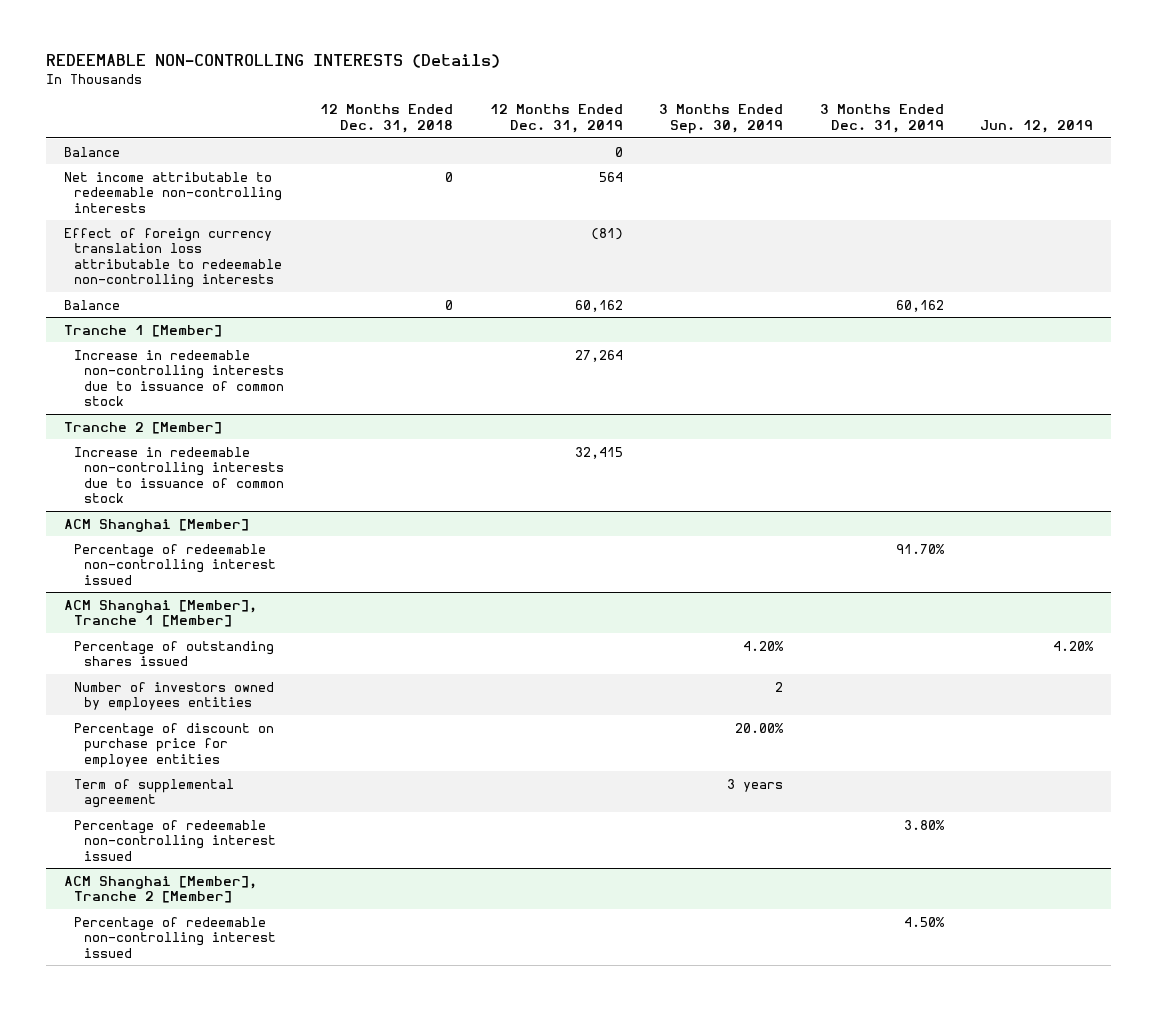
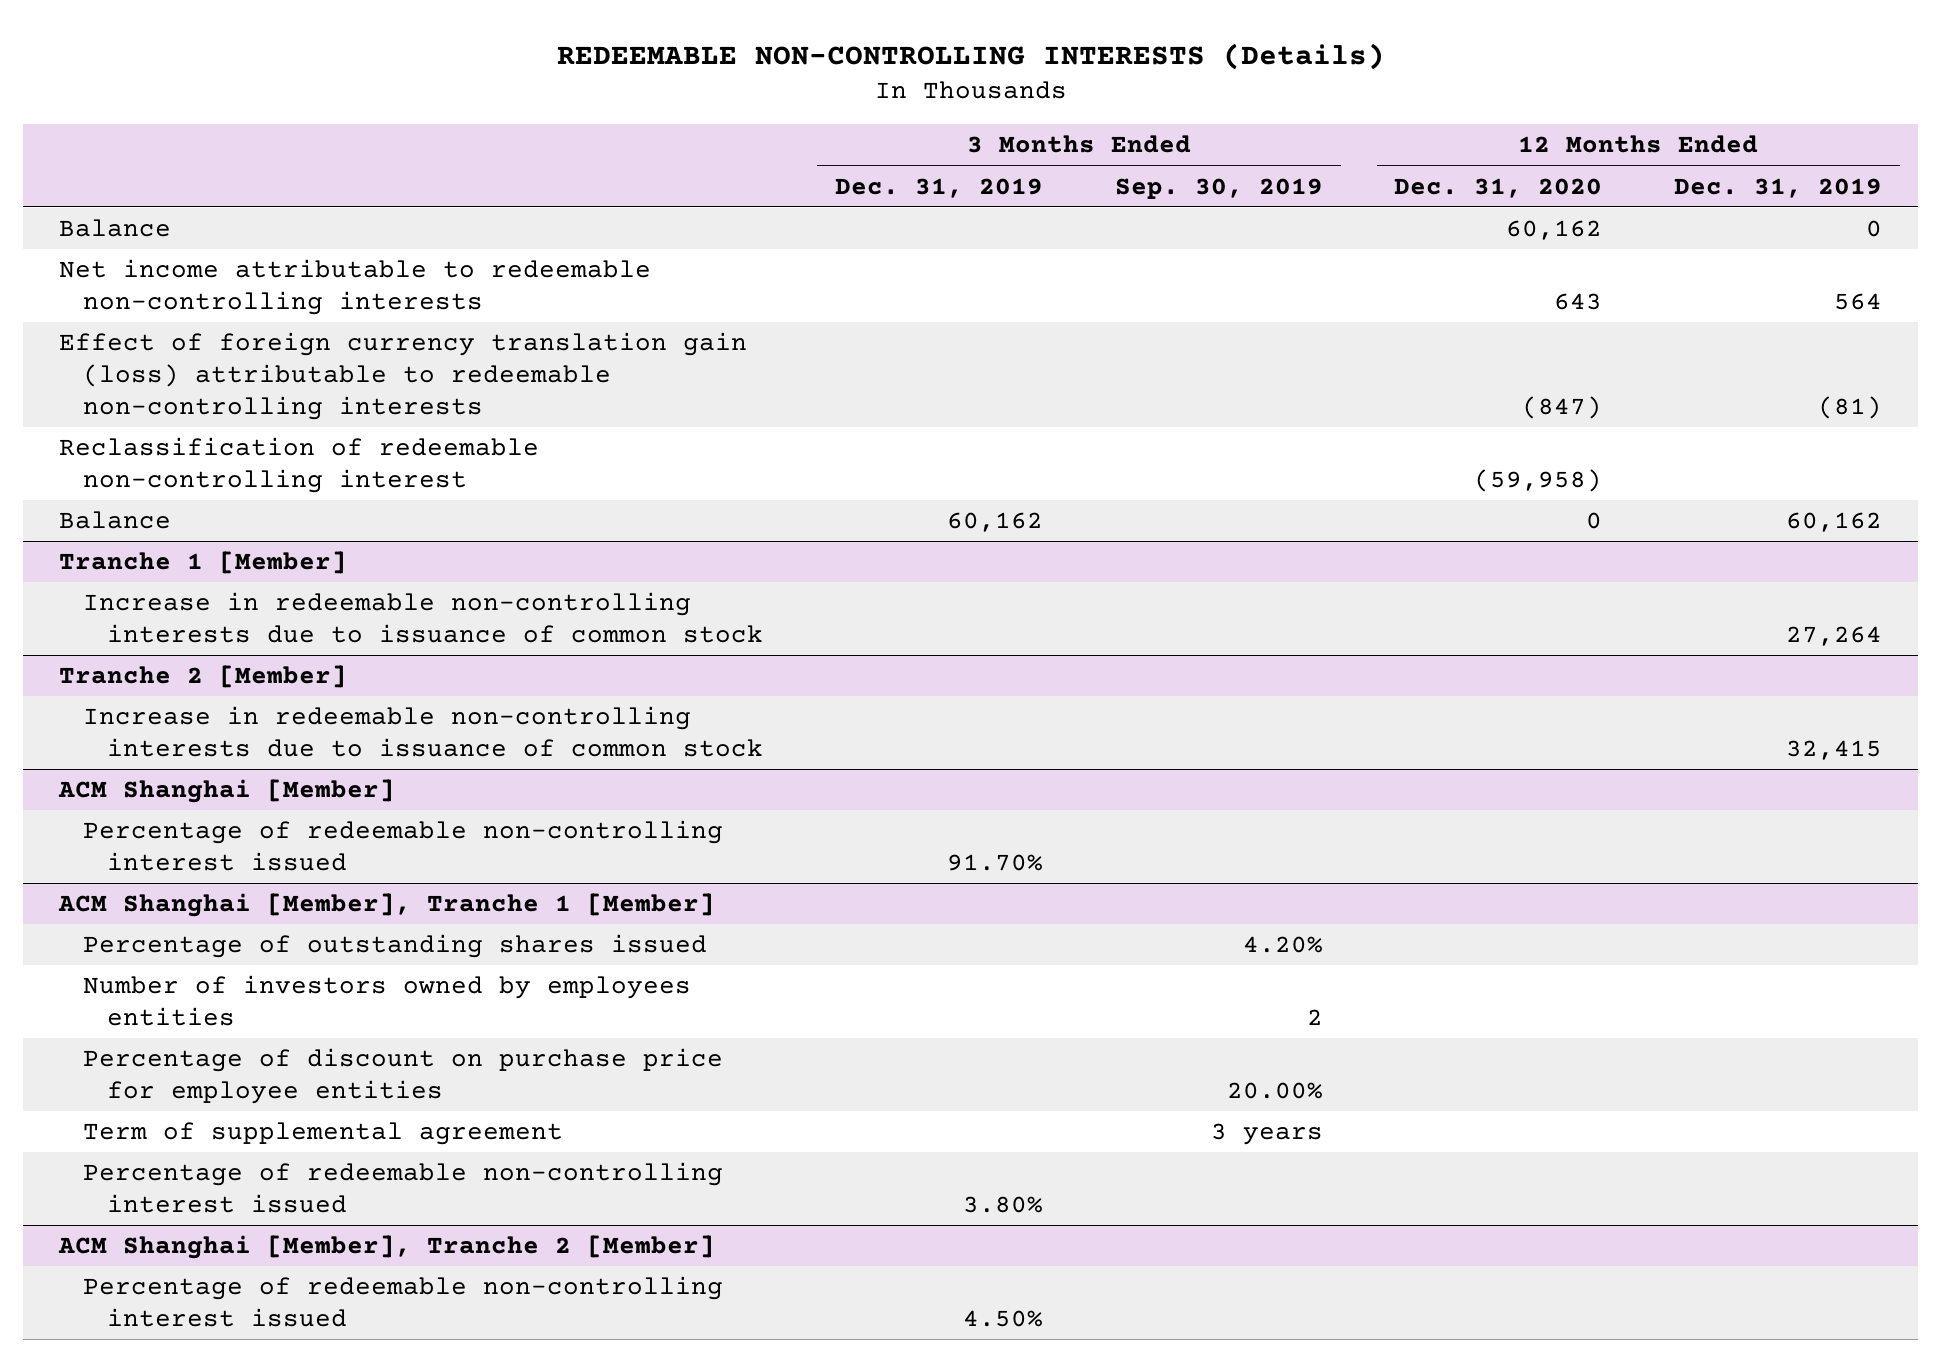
[320,104,454,133] 12 Months Ended Dec. 31, 2018 -> none
[979,119,1093,133] Jun. 12, 2019 -> none
none -> [1394,177,1603,198] Dec. 31, 2020
[63,227,282,289] Effect of foreign currency translation loss attributable to redeemable non-controlling interests -> [59,332,748,421] Effect of foreign currency translation gain (loss) attributable to redeemable non-controlling interests
none -> [59,437,540,494] Reclassification of redeemable non-controlling interest

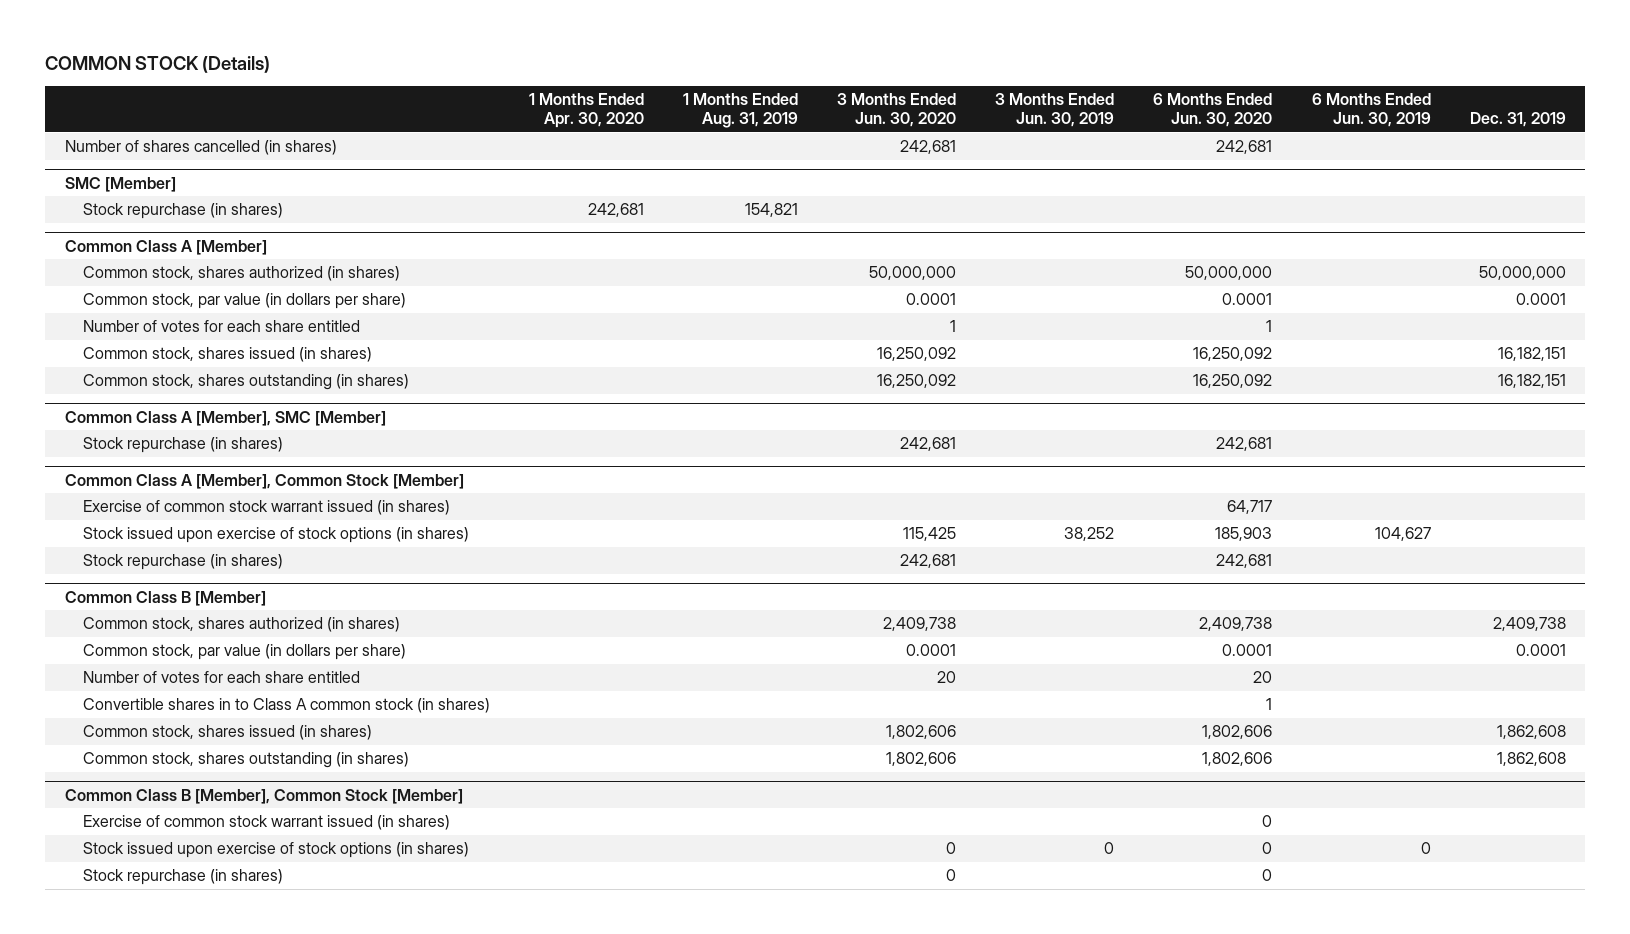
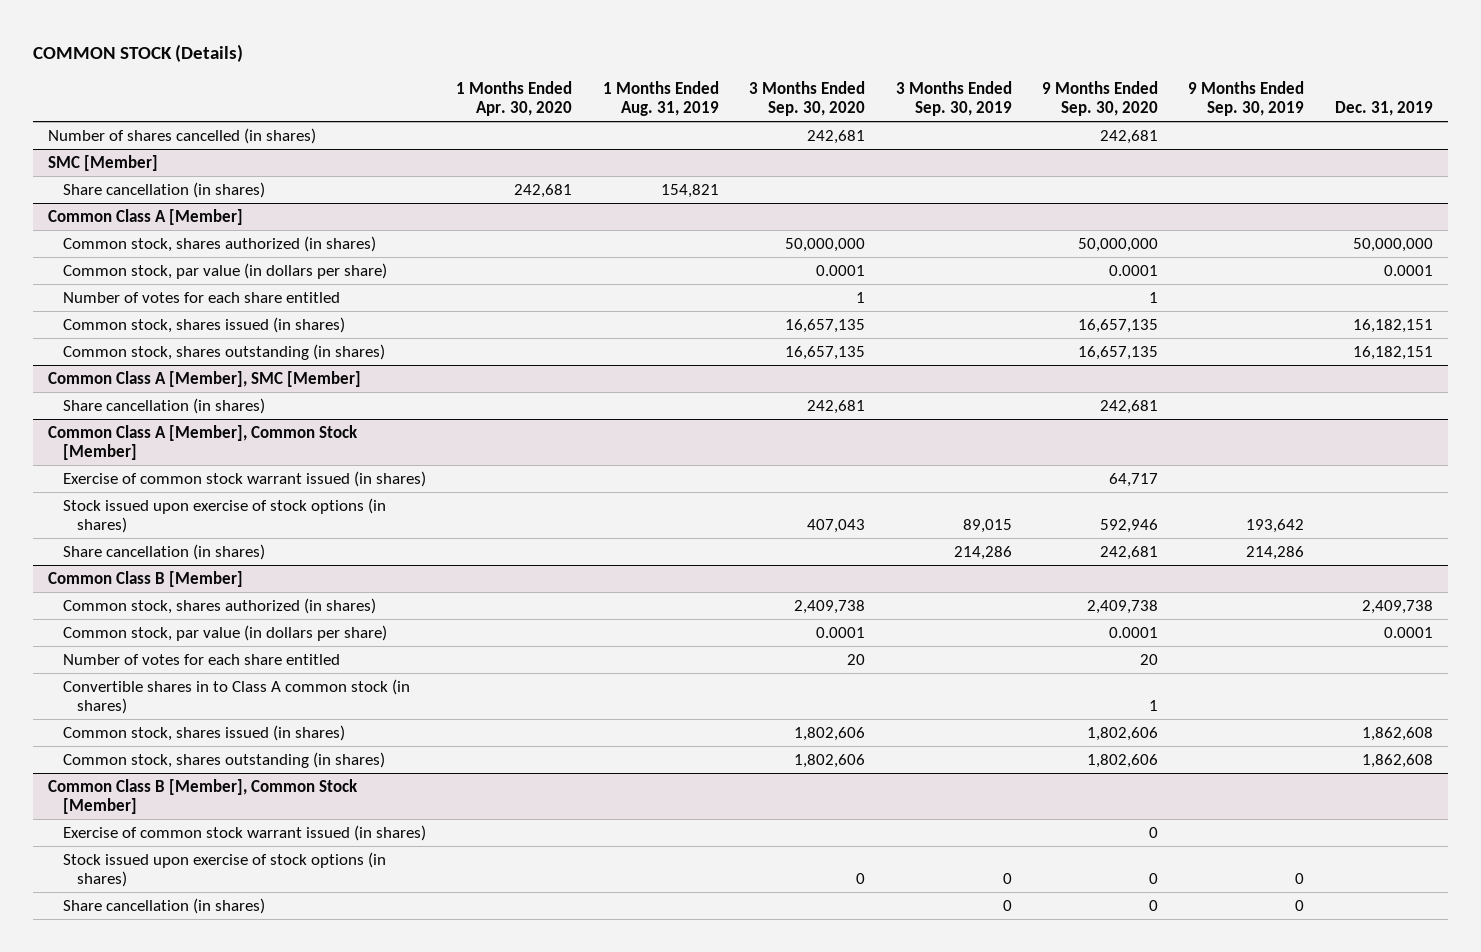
[837,93,957,128] 3 Months Ended Jun. 30, 2020 -> none
[995,93,1115,128] 3 Months Ended Jun. 30, 2019 -> none
[1153,93,1273,128] 6 Months Ended Jun. 30, 2020 -> none
[1311,93,1431,128] 6 Months Ended Jun. 30, 2019 -> none
none -> [749,81,866,117] 3 Months Ended Sep. 30, 2020
none -> [895,81,1012,117] 3 Months Ended Sep. 30, 2019
none -> [1041,81,1158,117] 9 Months Ended Sep. 30, 2020
none -> [1188,81,1305,117] 9 Months Ended Sep. 30, 2019
[82,203,283,220] Stock repurchase (in shares) -> [62,181,265,198] Share cancellation (in shares)
[82,437,283,454] Stock repurchase (in shares) -> [62,397,265,414] Share cancellation (in shares)
[82,554,283,571] Stock repurchase (in shares) -> [62,543,265,560] Share cancellation (in shares)
[82,869,283,886] Stock repurchase (in shares) -> [62,897,265,914] Share cancellation (in shares)

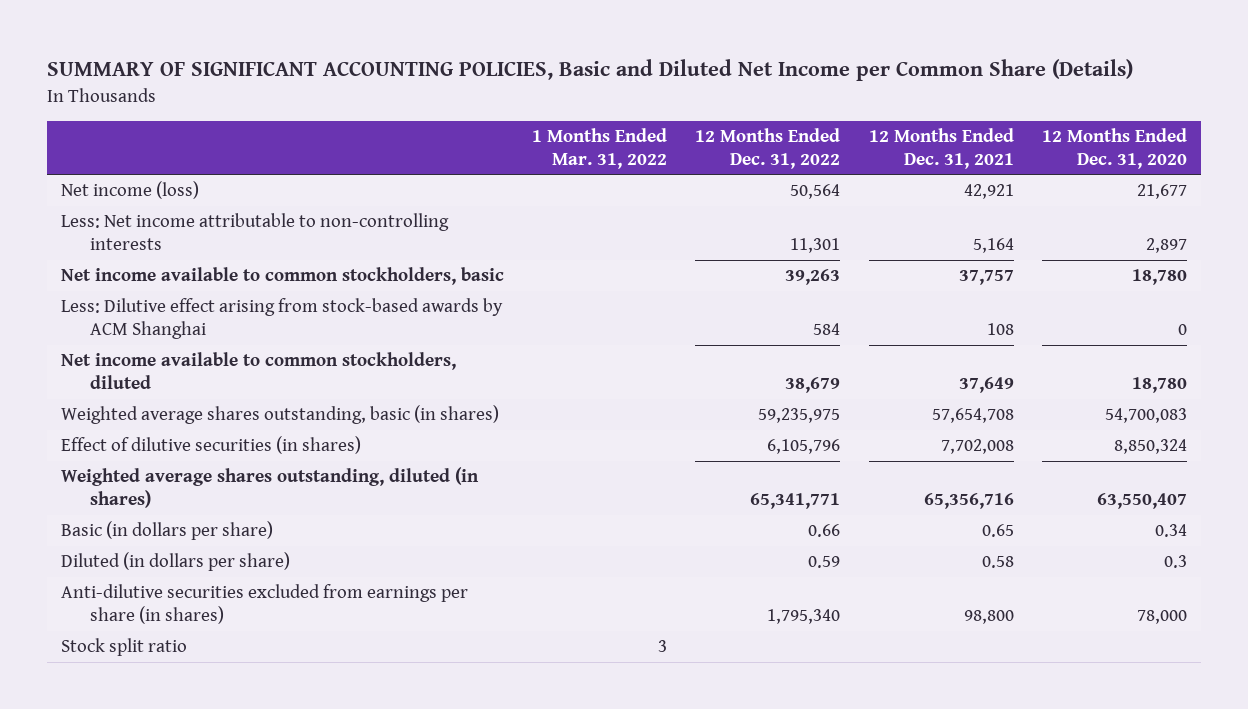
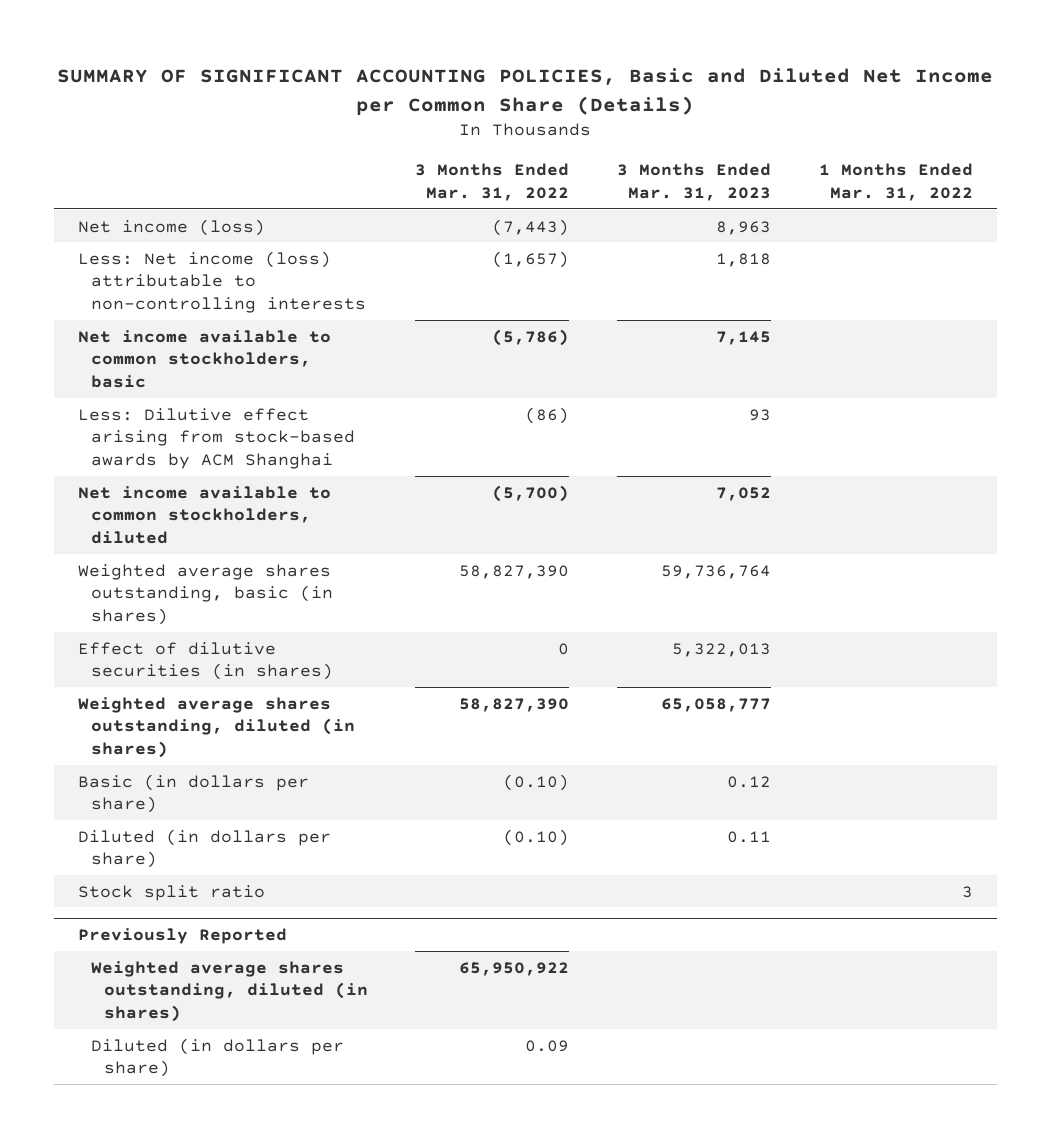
[695,127,841,169] 12 Months Ended Dec. 31, 2022 -> none
[868,127,1014,169] 12 Months Ended Dec. 31, 2021 -> none
[1042,127,1188,169] 12 Months Ended Dec. 31, 2020 -> none
none -> [415,163,570,201] 3 Months Ended Mar. 31, 2022
none -> [617,163,772,201] 3 Months Ended Mar. 31, 2023
[60,213,449,251] Less: Net income attributable to non-controlling interests -> [77,250,366,314] Less: Net income (loss) attributable to non-controlling interests
[60,584,468,625] Anti-dilutive securities excluded from earnings per share (in shares) -> none
none -> [77,928,287,945] Previously Reported
none -> [90,960,368,1023] Weighted average shares outstanding, diluted (in shares)
none -> [90,1037,344,1078] Diluted (in dollars per share)

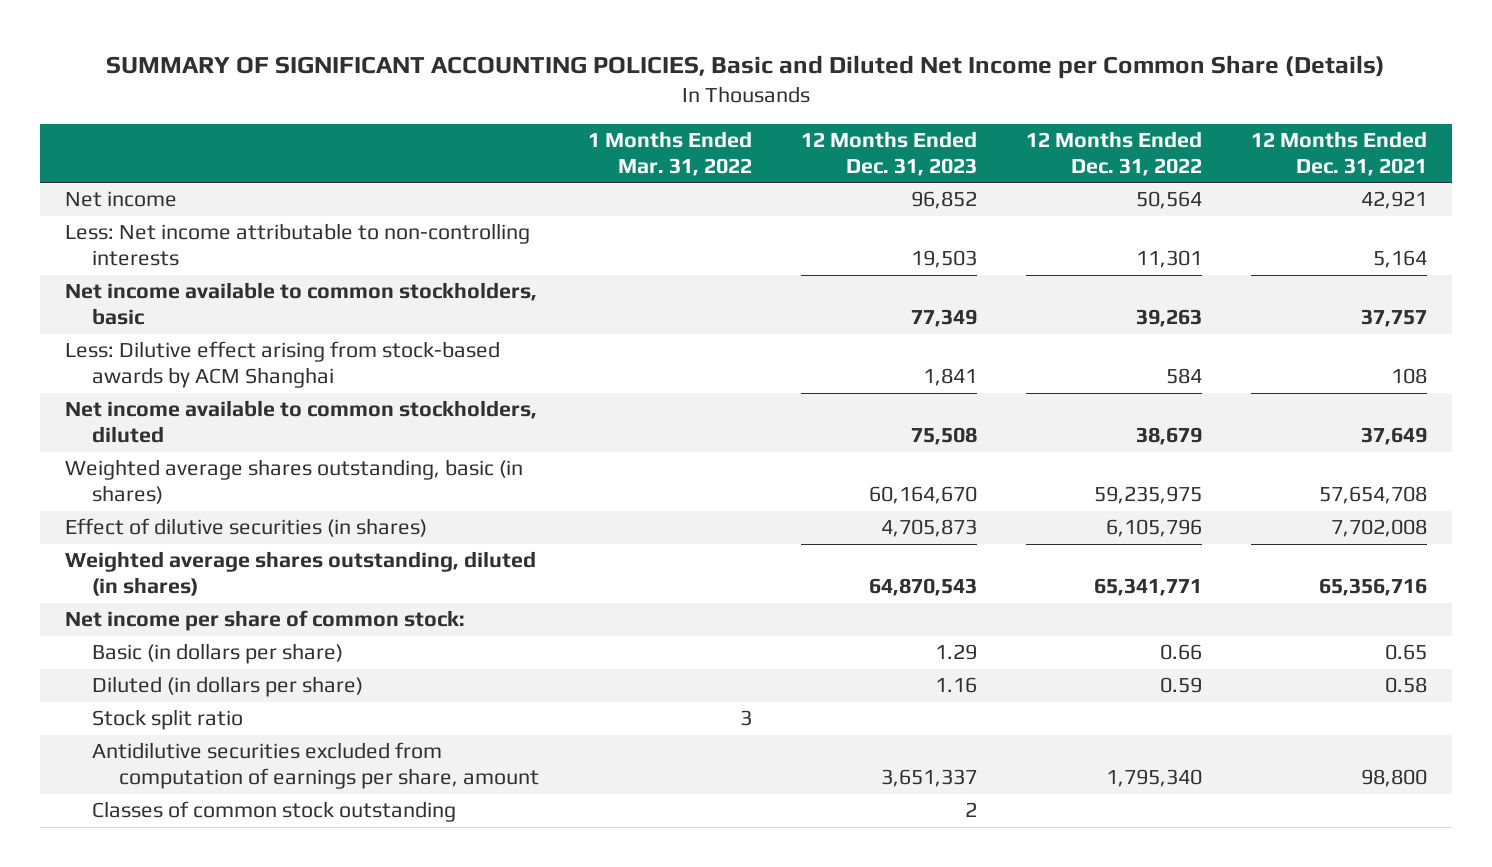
[415,163,570,201] 3 Months Ended Mar. 31, 2022 -> none
[617,163,772,201] 3 Months Ended Mar. 31, 2023 -> none
none -> [801,131,978,176] 12 Months Ended Dec. 31, 2023
none -> [1026,131,1203,176] 12 Months Ended Dec. 31, 2022
none -> [1251,131,1428,176] 12 Months Ended Dec. 31, 2021
[77,218,265,236] Net income (loss) -> [64,191,177,208] Net income
[77,250,366,314] Less: Net income (loss) attributable to non-controlling interests -> [64,223,530,267] Less: Net income attributable to non-controlling interests
none -> [64,610,465,632] Net income per share of common stock:
[77,928,287,945] Previously Reported -> none
[90,960,368,1023] Weighted average shares outstanding, diluted (in shares) -> none
[90,1037,344,1078] Diluted (in dollars per share) -> none
none -> [91,742,540,790] Antidilutive securities excluded from computation of earnings per share, amount
none -> [91,801,456,823] Classes of common stock outstanding

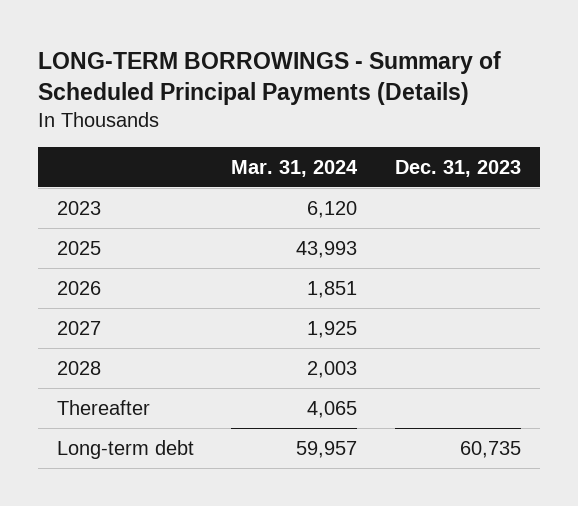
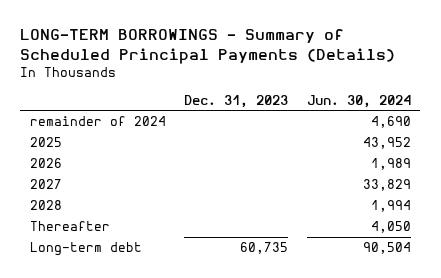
[231,159,359,177] Mar. 31, 2024 -> none
none -> [307,94,412,108] Jun. 30, 2024
[56,200,101,215] 2023 -> [29,116,166,127] remainder of 2024

